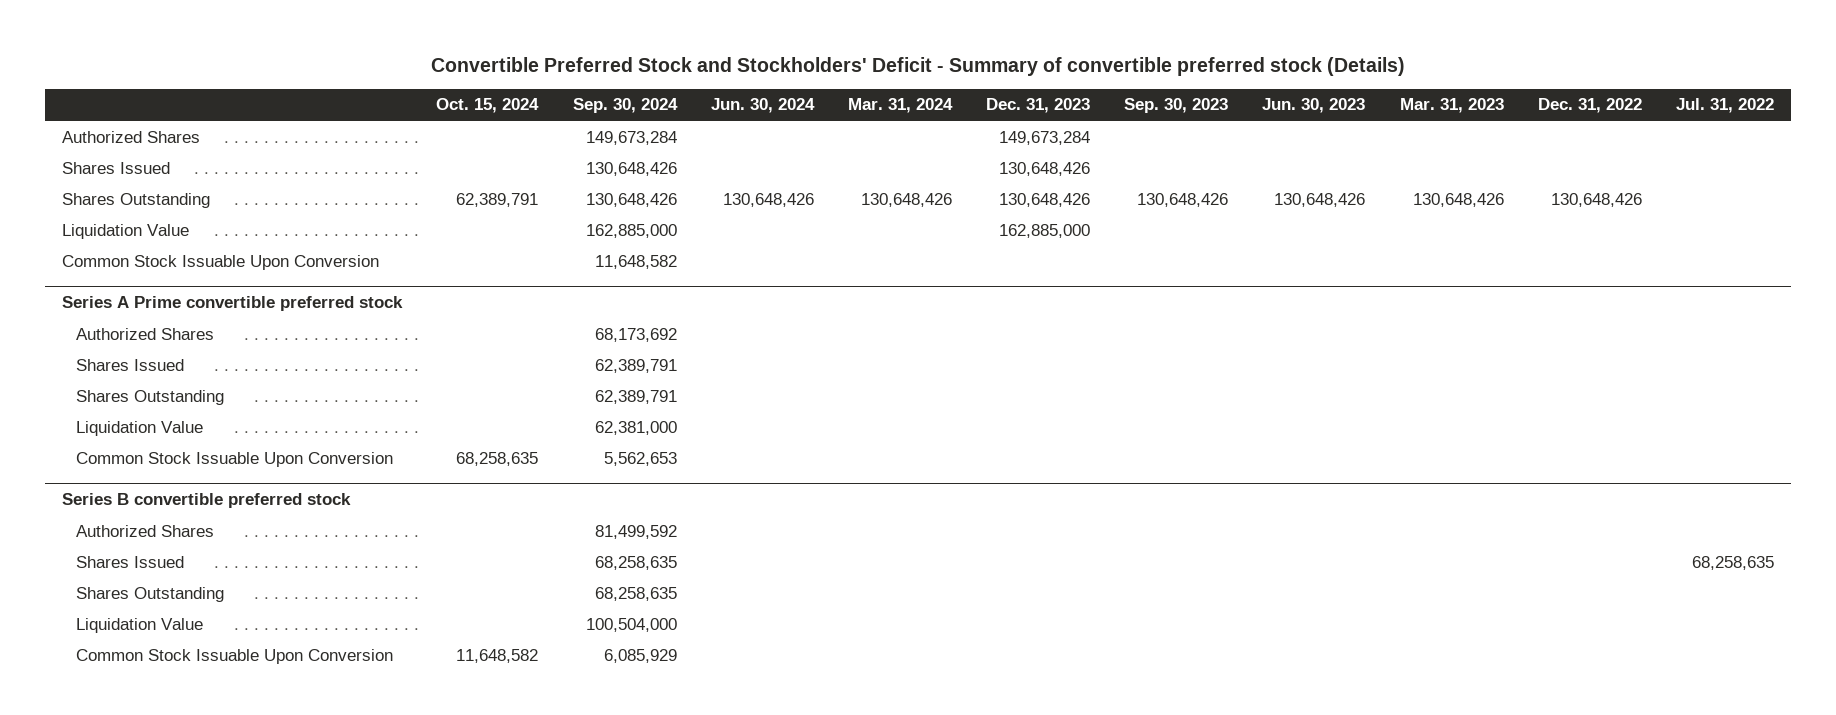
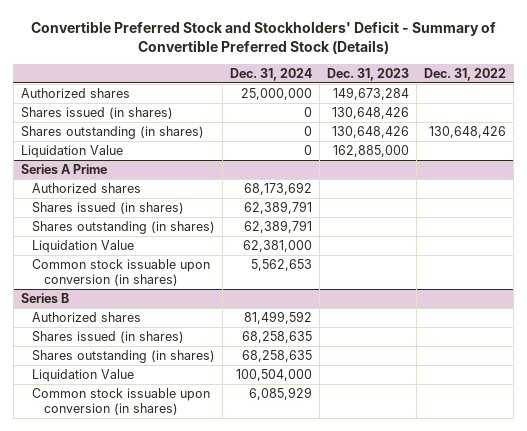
[431,56,1406,76] Convertible Preferred Stock and Stockholders' Deficit - Summary of convertible preferred stock (Details) -> [30,20,496,54] Convertible Preferred Stock and Stockholders' Deficit - Summary of Convertible Preferred Stock (Details)
[436,98,540,114] Oct. 15, 2024 -> none
[572,98,678,114] Sep. 30, 2024 -> none
[710,98,815,114] Jun. 30, 2024 -> none
[847,98,953,114] Mar. 31, 2024 -> none
[1124,98,1229,114] Sep. 30, 2023 -> none
[1262,98,1366,114] Jun. 30, 2023 -> none
[1399,98,1504,114] Mar. 31, 2023 -> none
[1676,98,1775,114] Jul. 31, 2022 -> none
none -> [230,67,313,81] Dec. 31, 2024
[62,130,201,143] Authorized Shares -> [20,87,130,98] Authorized shares
[62,161,171,174] Shares Issued -> [20,106,173,119] Shares issued (in shares)
[62,192,211,208] Shares Outstanding -> [20,125,204,139] Shares outstanding (in shares)
[62,254,380,270] Common Stock Issuable Upon Conversion -> none
[62,296,404,312] Series A Prime convertible preferred stock -> [20,163,107,174] Series A Prime
[75,327,214,340] Authorized Shares -> [32,182,142,193] Authorized shares
[75,358,184,371] Shares Issued -> [32,201,185,214] Shares issued (in shares)
[75,389,224,405] Shares Outstanding -> [32,220,216,234] Shares outstanding (in shares)
[75,451,393,467] Common Stock Issuable Upon Conversion -> [32,258,211,287] Common stock issuable upon conversion (in shares)
[62,493,352,509] Series B convertible preferred stock -> [20,292,69,303] Series B
[75,524,214,537] Authorized Shares -> [32,311,142,322] Authorized shares
[75,555,184,568] Shares Issued -> [32,330,185,343] Shares issued (in shares)
[75,586,224,602] Shares Outstanding -> [32,349,216,363] Shares outstanding (in shares)
[75,648,393,664] Common Stock Issuable Upon Conversion -> [32,387,211,416] Common stock issuable upon conversion (in shares)

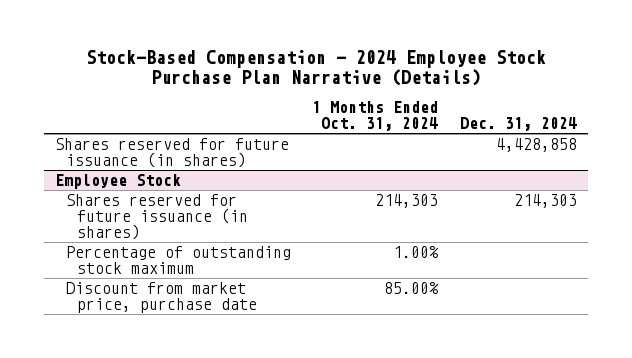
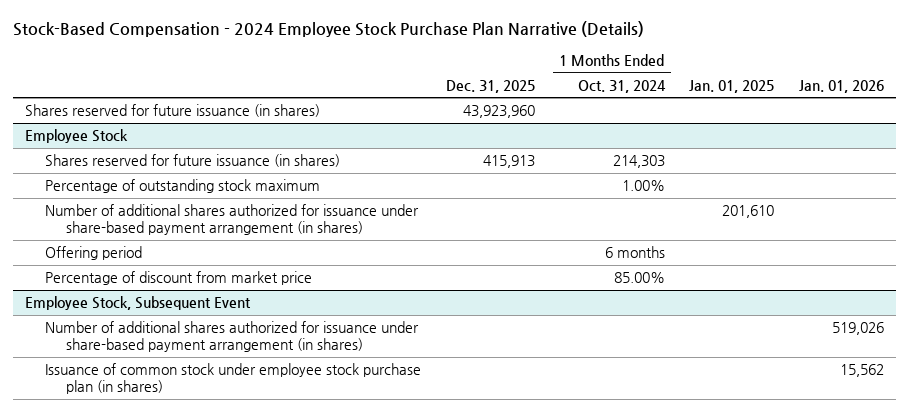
[459,117,577,132] Dec. 31, 2024 -> none
none -> [446,79,536,93] Dec. 31, 2025
none -> [689,79,775,93] Jan. 01, 2025
none -> [798,79,884,93] Jan. 01, 2026
none -> [45,204,420,236] Number of additional shares authorized for issuance under share-based payment arrangement (in shares)
none -> [45,246,143,261] Offering period
[66,282,258,314] Discount from market price, purchase date -> [45,271,313,286] Percentage of discount from market price
none -> [24,296,251,311] Employee Stock, Subsequent Event
none -> [45,321,420,353] Number of additional shares authorized for issuance under share-based payment arrangement (in shares)
none -> [45,363,422,395] Issuance of common stock under employee stock purchase plan (in shares)

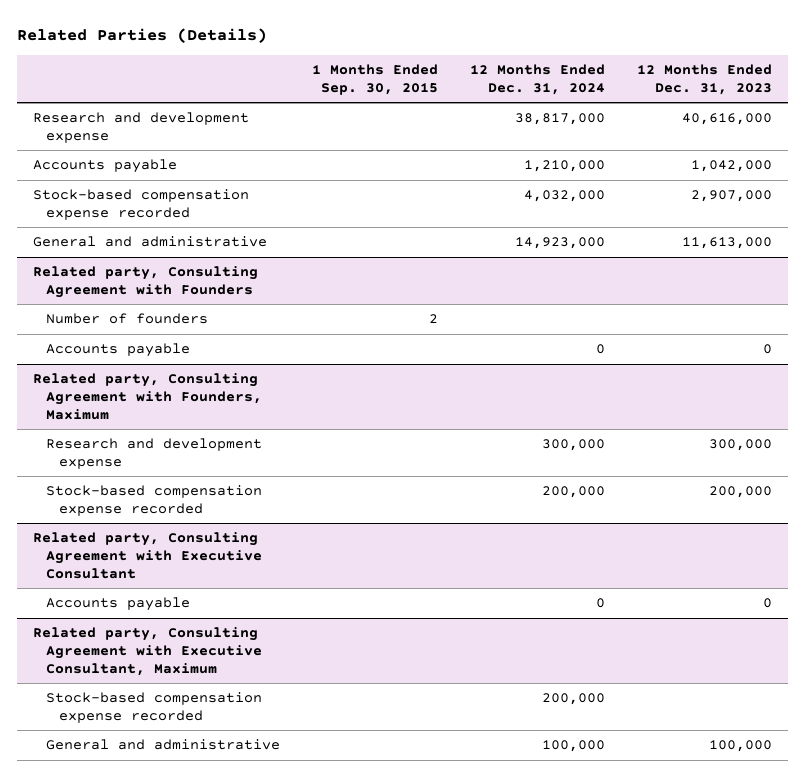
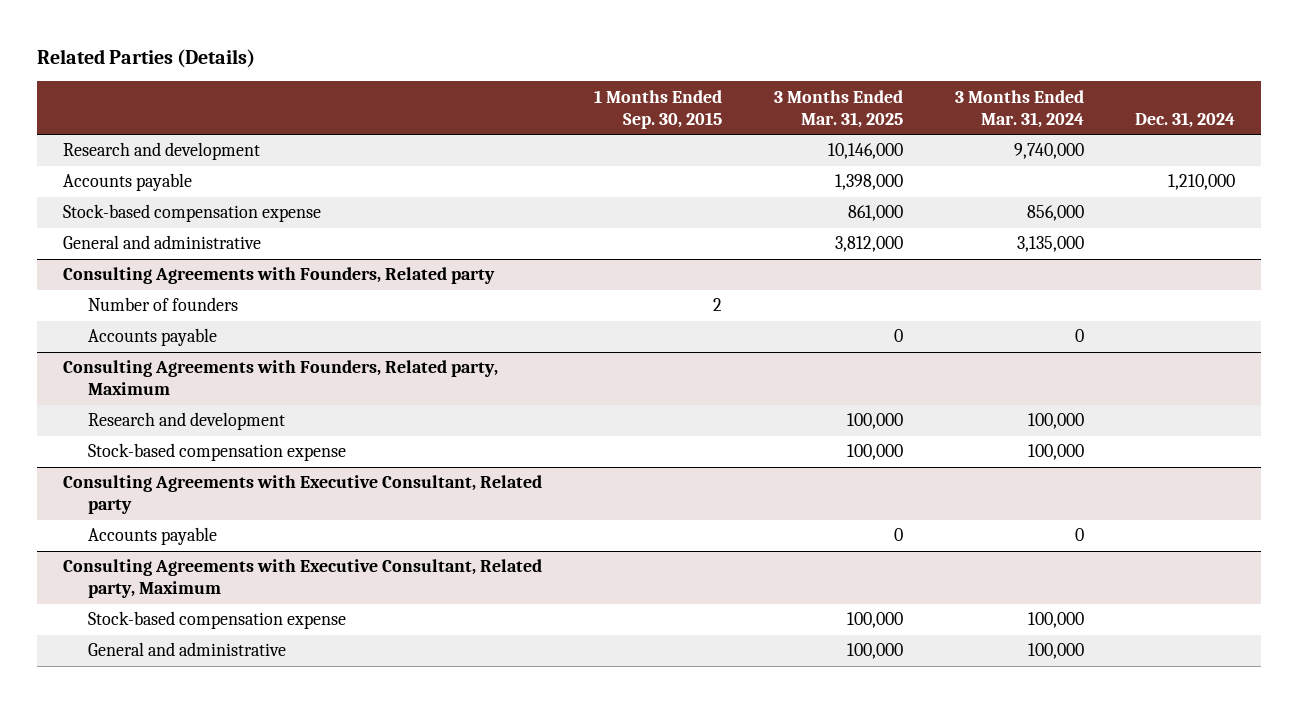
[469,63,605,95] 12 Months Ended Dec. 31, 2024 -> none
[637,63,773,95] 12 Months Ended Dec. 31, 2023 -> none
none -> [773,89,903,128] 3 Months Ended Mar. 31, 2025
none -> [954,89,1084,128] 3 Months Ended Mar. 31, 2024
none -> [1135,111,1236,128] Dec. 31, 2024
[32,112,249,144] Research and development expense -> [62,142,260,161] Research and development
[32,189,249,221] Stock-based compensation expense recorded -> [62,204,321,223] Stock-based compensation expense
[32,266,258,299] Related party, Consulting Agreement with Founders -> [62,267,495,285] Consulting Agreements with Founders, Related party
[32,373,262,420] Related party, Consulting Agreement with Founders, Maximum -> [62,360,498,396] Consulting Agreements with Founders, Related party, Maximum
[45,438,262,470] Research and development expense -> [87,412,285,431] Research and development
[45,485,262,517] Stock-based compensation expense recorded -> [87,443,346,462] Stock-based compensation expense
[32,532,262,579] Related party, Consulting Agreement with Executive Consultant -> [62,475,542,515] Consulting Agreements with Executive Consultant, Related party
[32,627,262,676] Related party, Consulting Agreement with Executive Consultant, Maximum -> [62,559,542,599] Consulting Agreements with Executive Consultant, Related party, Maximum
[45,692,262,724] Stock-based compensation expense recorded -> [87,611,346,630] Stock-based compensation expense

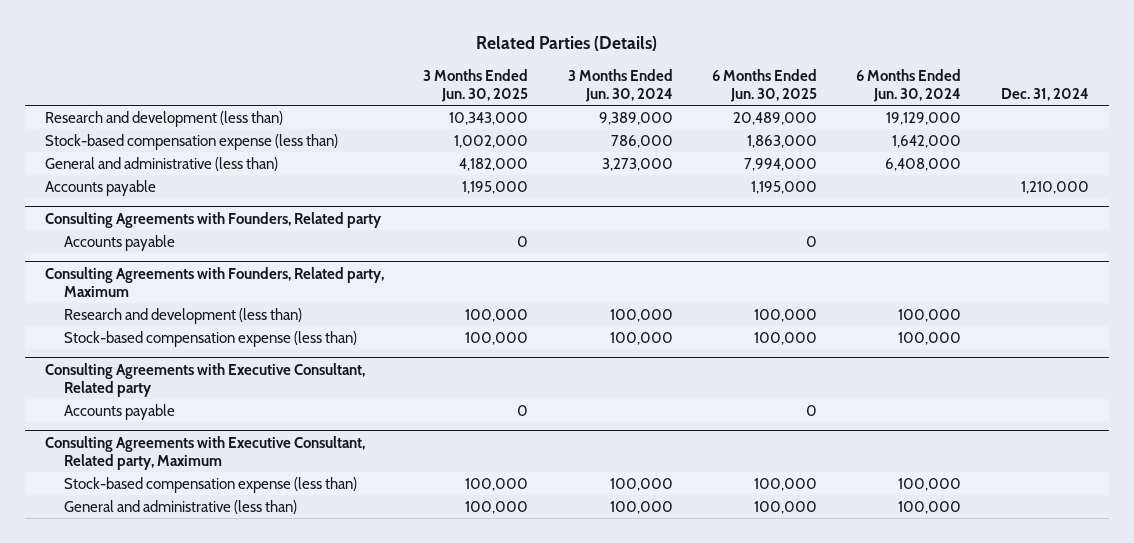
[593,89,722,129] 1 Months Ended Sep. 30, 2015 -> none
[773,89,903,128] 3 Months Ended Mar. 31, 2025 -> none
[954,89,1084,128] 3 Months Ended Mar. 31, 2024 -> none
none -> [423,68,529,102] 3 Months Ended Jun. 30, 2025
none -> [567,68,673,102] 3 Months Ended Jun. 30, 2024
none -> [712,68,818,102] 6 Months Ended Jun. 30, 2025
none -> [856,68,962,102] 6 Months Ended Jun. 30, 2024
[62,142,260,161] Research and development -> [44,110,283,127] Research and development (less than)
none -> [44,133,338,150] Stock-based compensation expense (less than)
none -> [44,156,278,171] General and administrative (less than)
[62,204,321,223] Stock-based compensation expense -> none
[62,235,261,250] General and administrative -> none
[87,297,238,312] Number of founders -> none
[87,412,285,431] Research and development -> [63,307,302,324] Research and development (less than)
[87,443,346,462] Stock-based compensation expense -> [63,330,357,347] Stock-based compensation expense (less than)
[87,611,346,630] Stock-based compensation expense -> [63,476,357,493] Stock-based compensation expense (less than)
[87,642,286,657] General and administrative -> [63,499,297,514] General and administrative (less than)

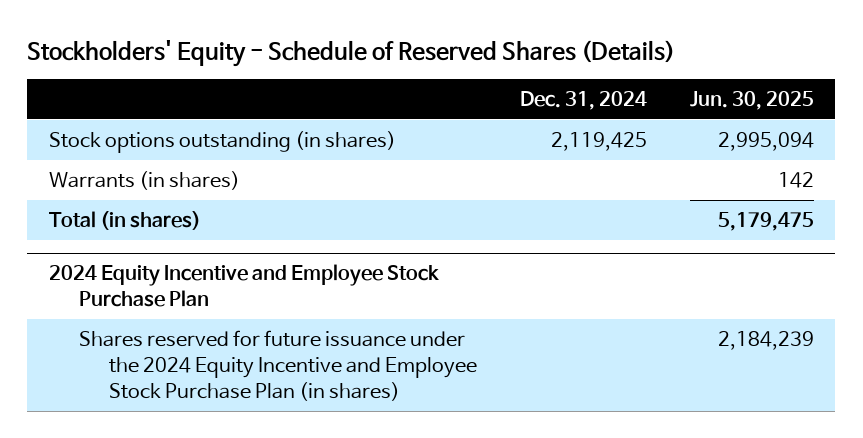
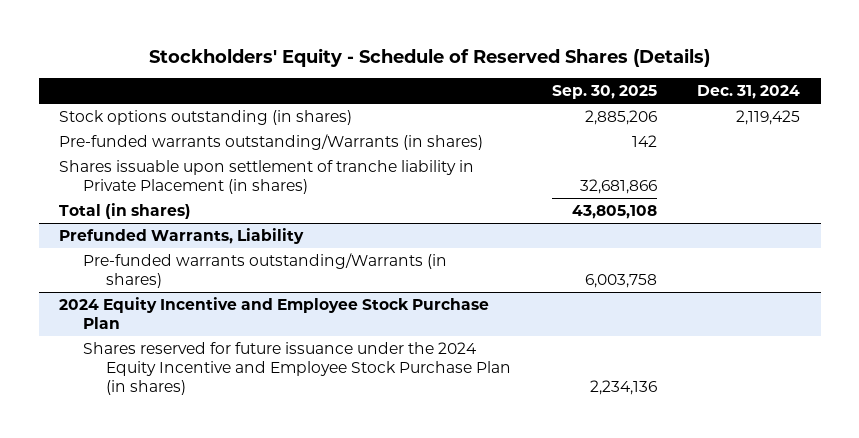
[689,91,814,111] Jun. 30, 2025 -> none
none -> [551,85,657,100] Sep. 30, 2025
[48,171,240,191] Warrants (in shares) -> [58,133,483,150] Pre-funded warrants outstanding/Warrants (in shares)
none -> [58,159,474,194] Shares issuable upon settlement of tranche liability in Private Placement (in shares)
none -> [58,227,304,244] Prefunded Warrants, Liability
none -> [82,252,447,288] Pre-funded warrants outstanding/Warrants (in shares)

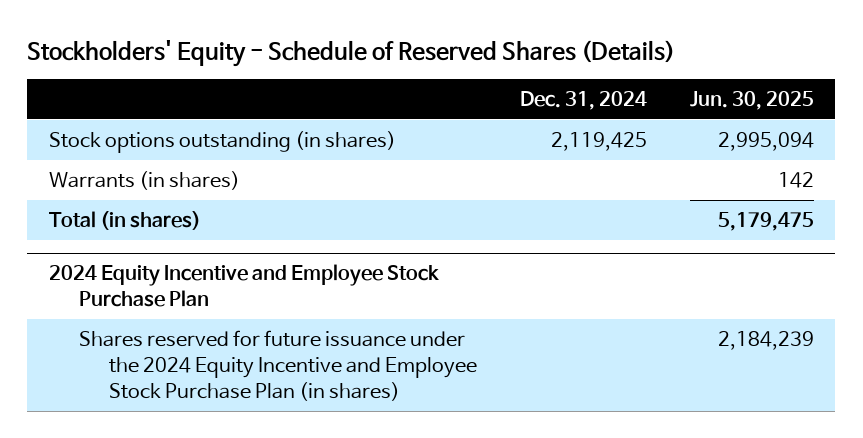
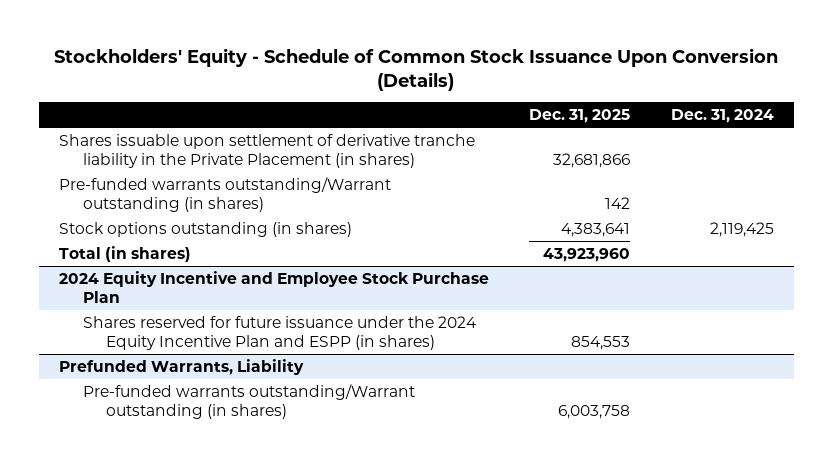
[27,39,676,67] Stockholders' Equity - Schedule of Reserved Shares (Details) -> [54,47,779,91] Stockholders' Equity - Schedule of Common Stock Issuance Upon Conversion (Details)
[689,91,814,111] Jun. 30, 2025 -> none
none -> [529,109,631,124] Dec. 31, 2025
none -> [58,133,475,168] Shares issuable upon settlement of derivative tranche liability in the Private Placement (in shares)
none -> [58,176,391,212] Pre-funded warrants outstanding/Warrant outstanding (in shares)
[48,171,240,191] Warrants (in shares) -> none
[78,330,477,402] Shares reserved for future issuance under the 2024 Equity Incentive and Employee Stock Purchase Plan (in shares) -> [82,315,477,350] Shares reserved for future issuance under the 2024 Equity Incentive Plan and ESPP (in shares)
none -> [58,358,304,375] Prefunded Warrants, Liability
none -> [82,383,415,419] Pre-funded warrants outstanding/Warrant outstanding (in shares)

